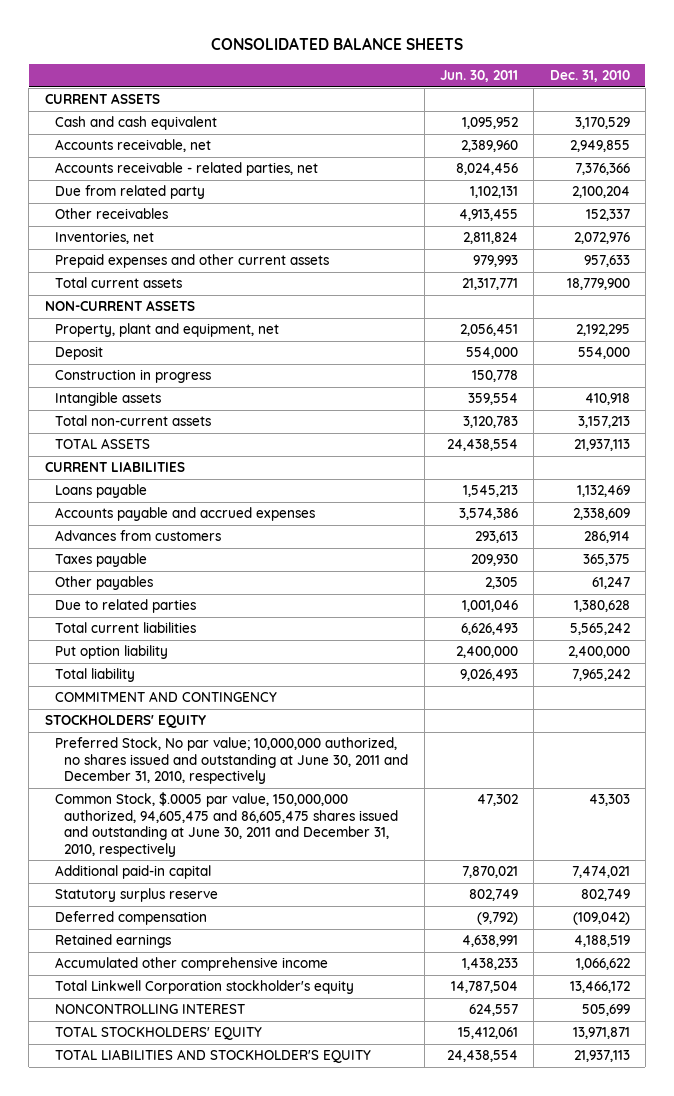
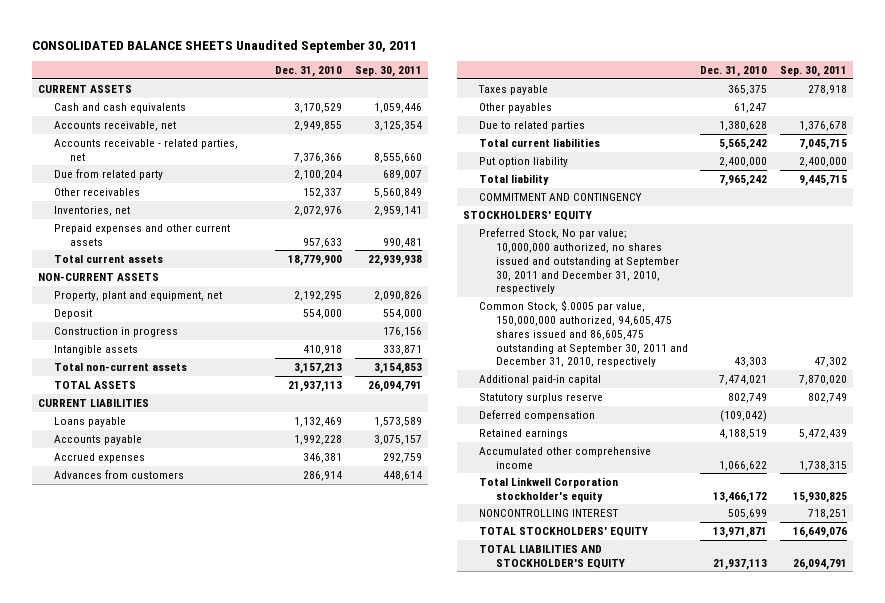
[211,37,464,51] CONSOLIDATED BALANCE SHEETS -> [31,39,417,53] CONSOLIDATED BALANCE SHEETS Unaudited September 30, 2011
[440,70,519,83] Jun. 30, 2011 -> none
none -> [354,65,422,77] Sep. 30, 2011
[54,116,217,131] Cash and cash equivalent -> [54,102,187,113] Cash and cash equivalents
[54,507,315,522] Accounts payable and accrued expenses -> none
none -> [54,434,143,445] Accounts payable
none -> [54,452,146,463] Accrued expenses
[54,737,409,785] Preferred Stock, No par value; 10,000,000 authorized, no shares issued and outstanding at June 30, 2011 and December 31, 2010, respectively -> [479,227,679,295] Preferred Stock, No par value; 10,000,000 authorized, no shares issued and outstanding at September 30, 2011 and December 31, 2010, respectively
[54,792,399,857] Common Stock, $.0005 par value, 150,000,000 authorized, 94,605,475 and 86,605,475 shares issued and outstanding at June 30, 2011 and December 31, 2010, respectively -> [479,299,688,368] Common Stock, $.0005 par value, 150,000,000 authorized, 94,605,475 shares issued and 86,605,475 outstanding at September 30, 2011 and December 31, 2010, respectively

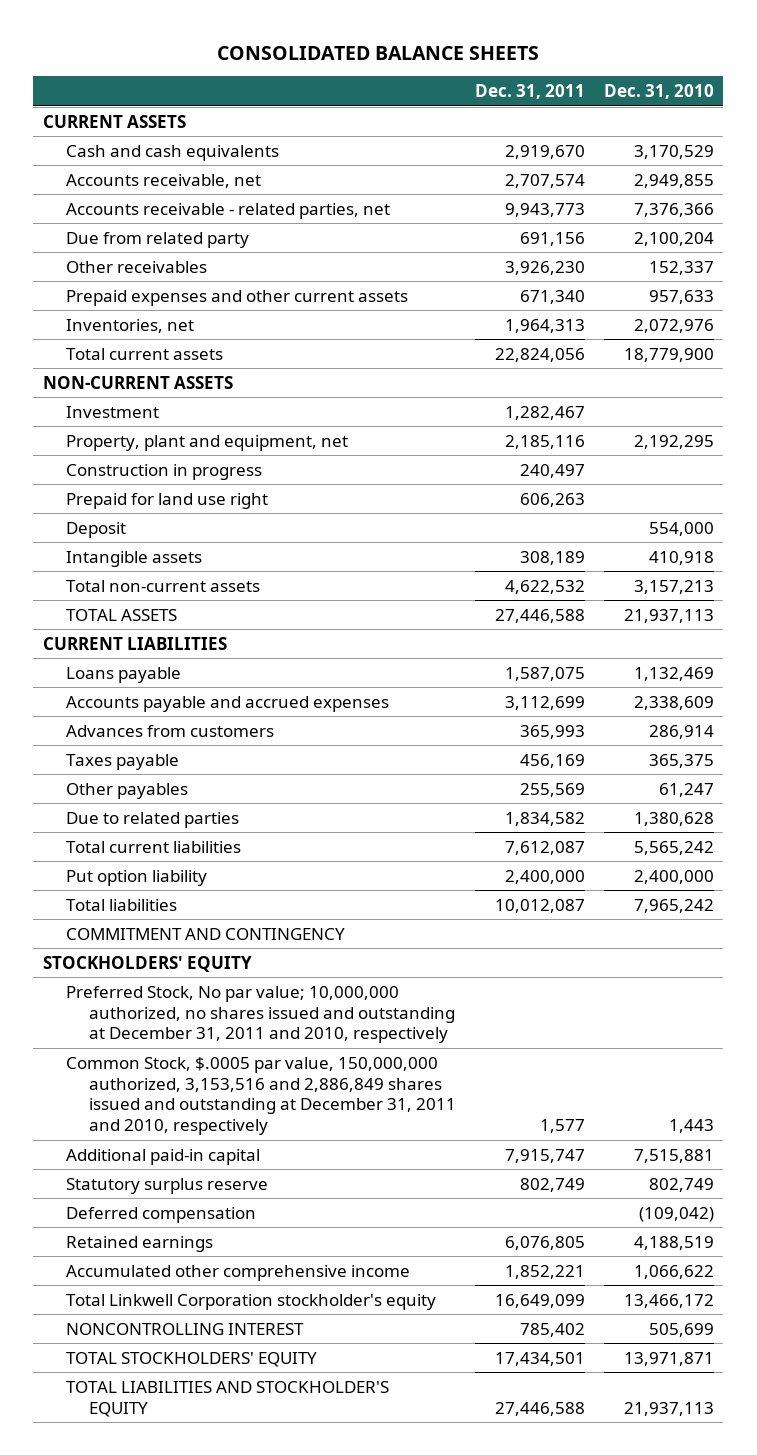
[31,39,417,53] CONSOLIDATED BALANCE SHEETS Unaudited September 30, 2011 -> [217,45,540,60] CONSOLIDATED BALANCE SHEETS
[354,65,422,77] Sep. 30, 2011 -> none
none -> [475,84,586,100] Dec. 31, 2011
[54,205,131,216] Inventories, net -> [66,318,195,333] Inventories, net
none -> [66,405,160,418] Investment
none -> [66,492,269,509] Prepaid for land use right
[54,308,93,319] Deposit -> [66,521,127,538] Deposit
[54,434,143,445] Accounts payable -> none
[54,452,146,463] Accrued expenses -> none
none -> [66,695,390,712] Accounts payable and accrued expenses
[479,173,550,185] Total liability -> [66,898,178,911] Total liabilities
[479,227,679,295] Preferred Stock, No par value; 10,000,000 authorized, no shares issued and outstanding at September 30, 2011 and December 31, 2010, respectively -> [66,985,456,1044] Preferred Stock, No par value; 10,000,000 authorized, no shares issued and outstanding at December 31, 2011 and 2010, respectively
[479,299,688,368] Common Stock, $.0005 par value, 150,000,000 authorized, 94,605,475 shares issued and 86,605,475 outstanding at September 30, 2011 and December 31, 2010, respectively -> [66,1056,457,1136] Common Stock, $.0005 par value, 150,000,000 authorized, 3,153,516 and 2,886,849 shares issued and outstanding at December 31, 2011 and 2010, respectively
[734,357,768,368] 43,303 -> [668,1119,714,1134] 1,443
[719,374,768,385] 7,474,021 -> [633,1148,714,1163] 7,515,881

